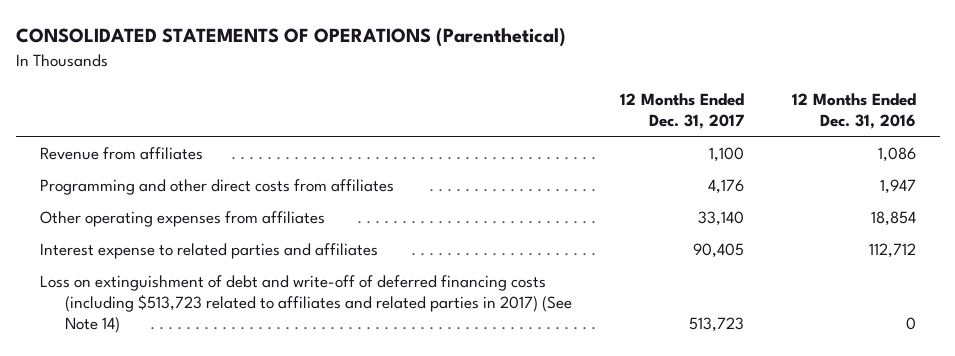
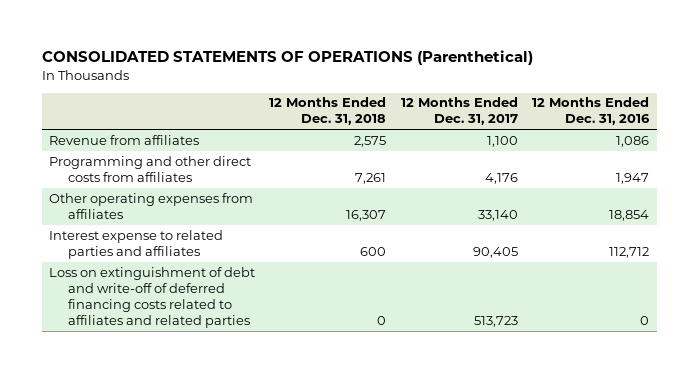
none -> [269,97,387,126] 12 Months Ended Dec. 31, 2018
[39,274,573,334] Loss on extinguishment of debt and write-off of deferred financing costs (including $513,723 related to affiliates and related parties in 2017) (See Note 14) -> [48,266,255,328] Loss on extinguishment of debt and write-off of deferred financing costs related to affiliates and related parties

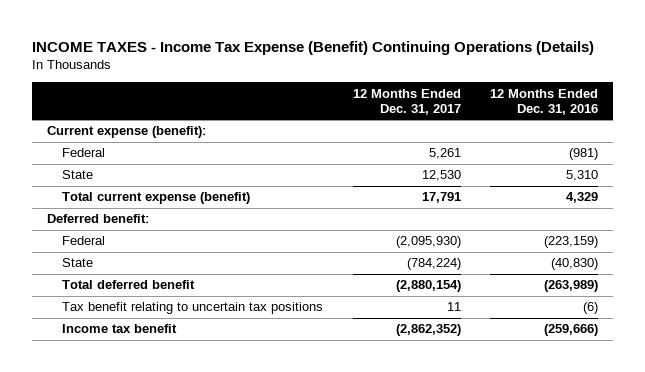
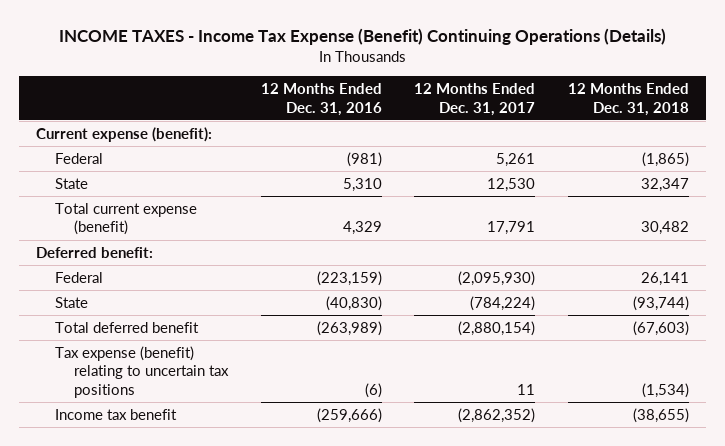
none -> [568,82,690,116] 12 Months Ended Dec. 31, 2018
[61,302,323,315] Tax benefit relating to uncertain tax positions -> [54,345,229,399] Tax expense (benefit) relating to uncertain tax positions

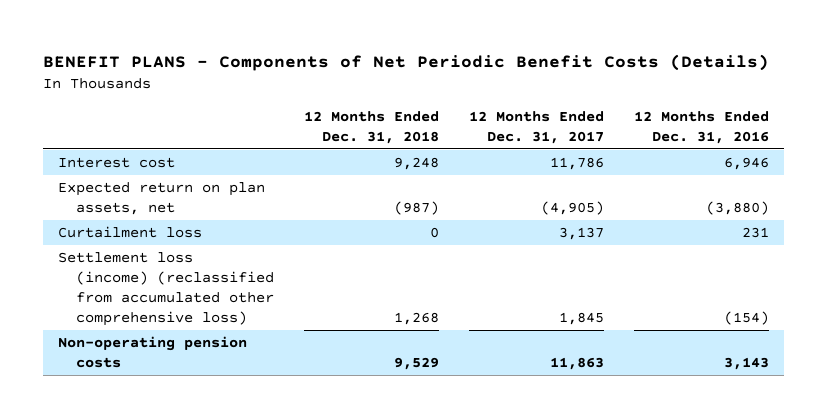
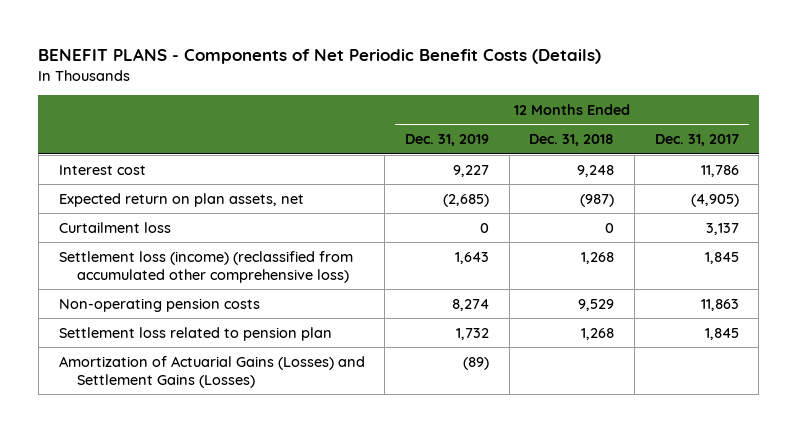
[634,110,770,144] 12 Months Ended Dec. 31, 2016 -> none
none -> [404,134,489,147] Dec. 31, 2019
none -> [58,326,332,341] Settlement loss related to pension plan
none -> [58,355,365,388] Amortization of Actuarial Gains (Losses) and Settlement Gains (Losses)

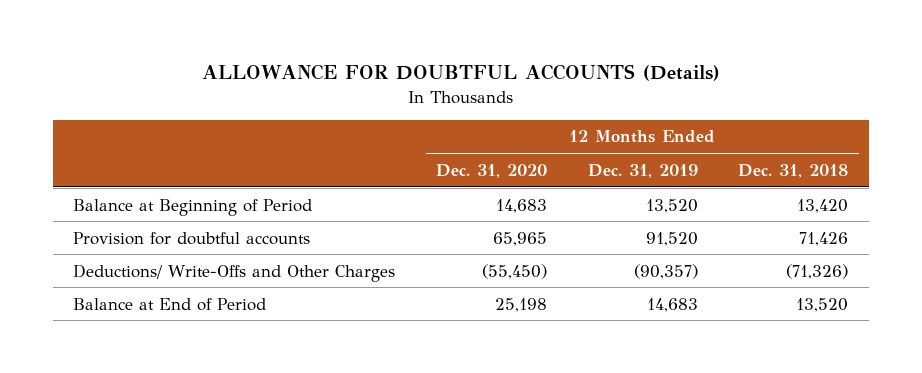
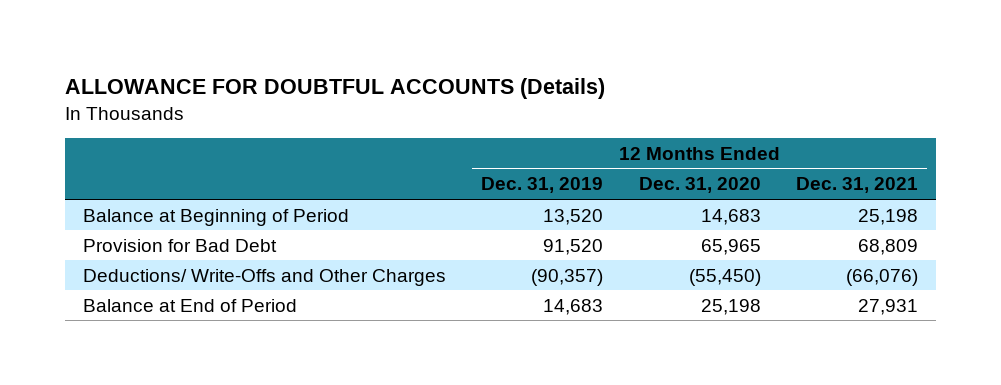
[738,163,849,178] Dec. 31, 2018 -> none
none -> [796,177,919,194] Dec. 31, 2021
[73,231,311,245] Provision for doubtful accounts -> [82,238,277,252] Provision for Bad Debt

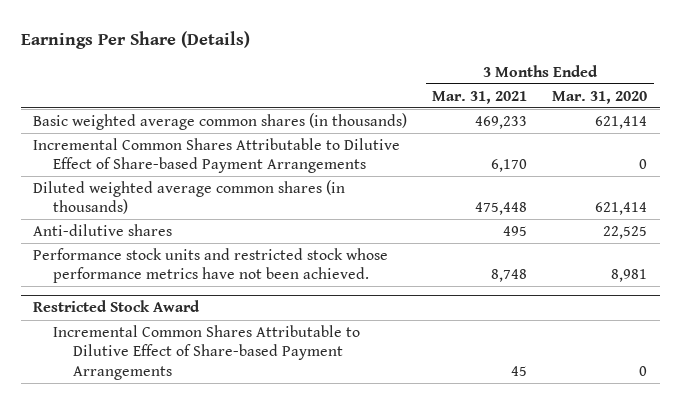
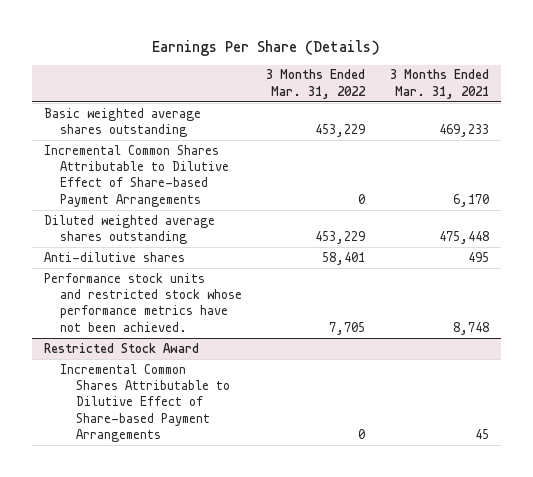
[552,90,648,104] Mar. 31, 2020 -> none
none -> [266,69,367,99] 3 Months Ended Mar. 31, 2022
[33,112,408,130] Basic weighted average common shares (in thousands) -> [43,107,201,138] Basic weighted average shares outstanding
[33,179,346,215] Diluted weighted average common shares (in thousands) -> [43,214,215,245] Diluted weighted average shares outstanding

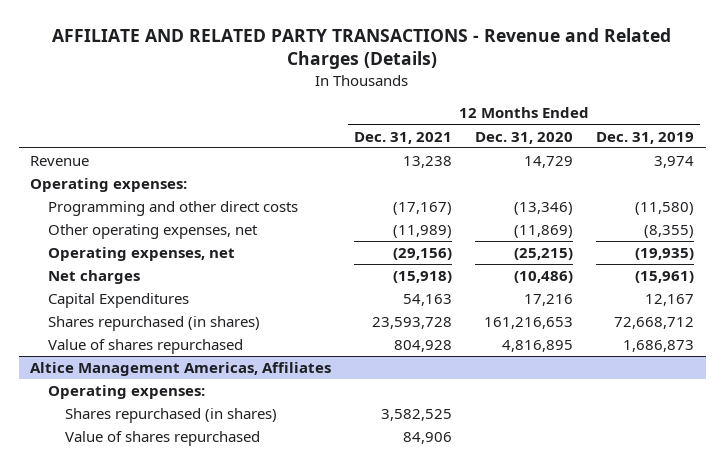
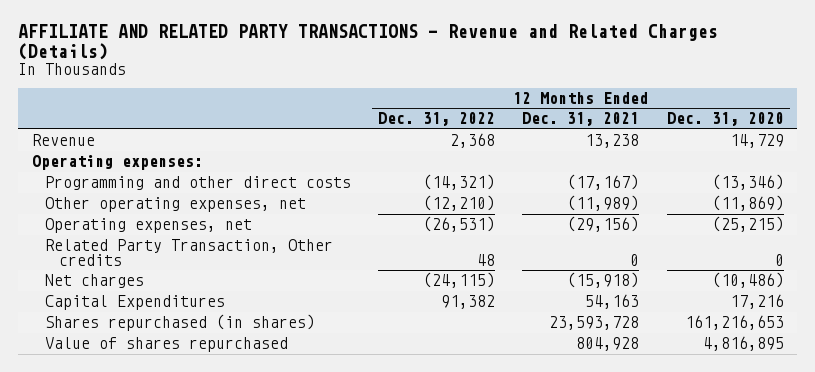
[596,131,695,144] Dec. 31, 2019 -> none
none -> [378,112,496,127] Dec. 31, 2022
none -> [45,239,334,266] Related Party Transaction, Other credits
[30,362,332,377] Altice Management Americas, Affiliates -> none
[47,385,205,400] Operating expenses: -> none
[65,408,278,424] Shares repurchased (in shares) -> none
[65,431,261,447] Value of shares repurchased -> none

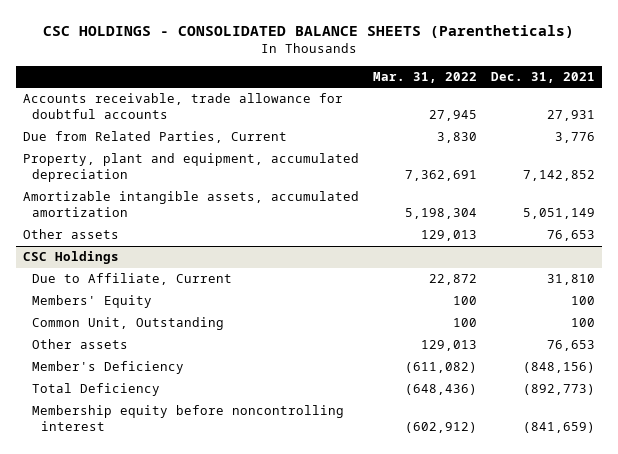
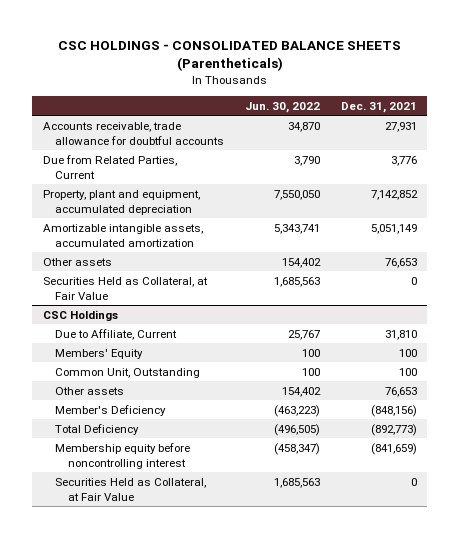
[372,72,477,84] Mar. 31, 2022 -> none
none -> [245,101,321,113] Jun. 30, 2022
none -> [42,276,208,300] Securities Held as Collateral, at Fair Value
none -> [55,477,207,501] Securities Held as Collateral, at Fair Value

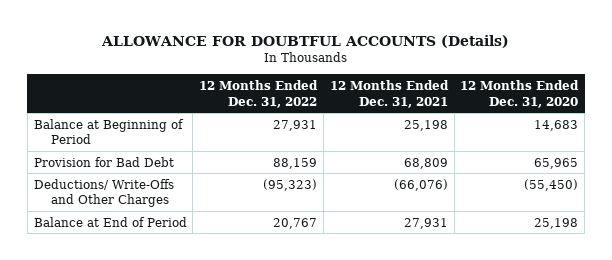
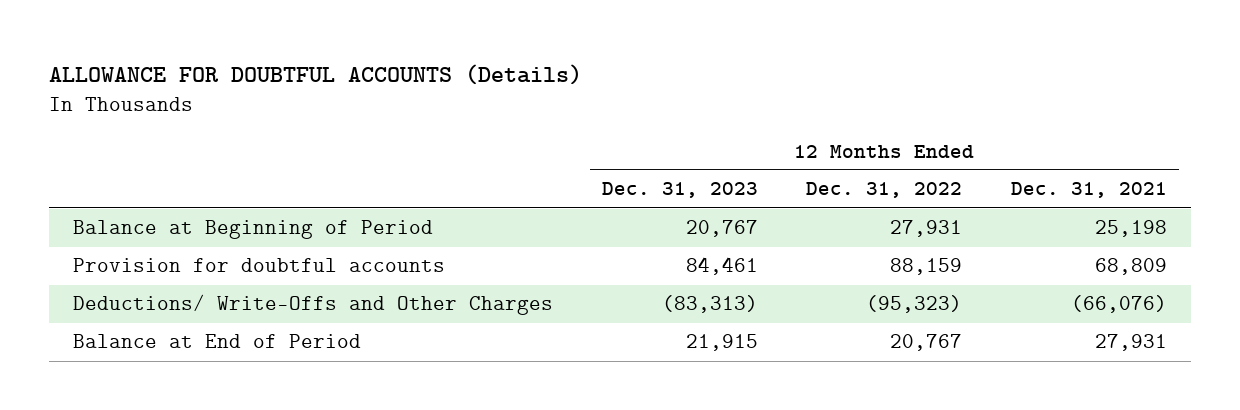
[460,80,580,108] 12 Months Ended Dec. 31, 2020 -> none
none -> [601,182,758,199] Dec. 31, 2023
[33,156,174,167] Provision for Bad Debt -> [73,258,446,273] Provision for doubtful accounts

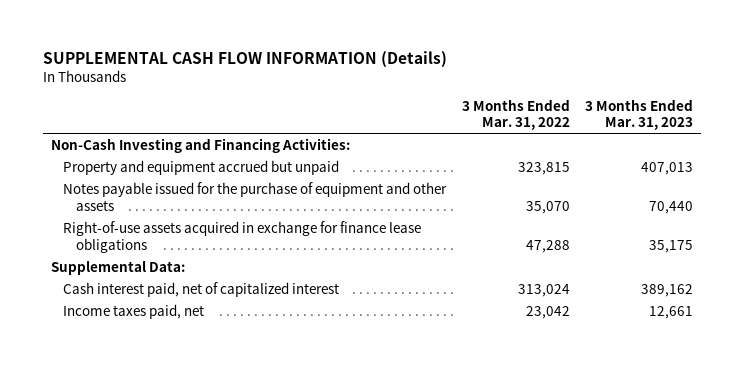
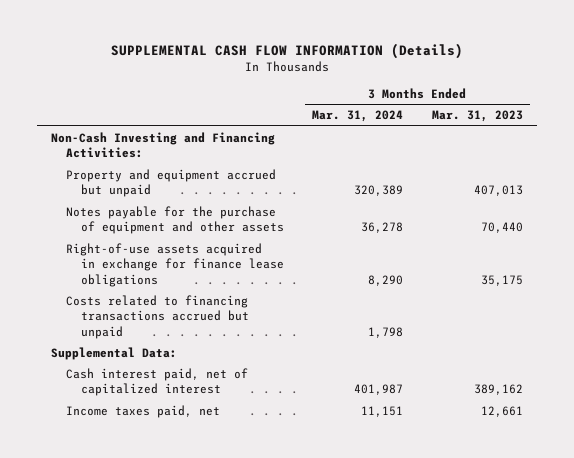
[461,98,570,131] 3 Months Ended Mar. 31, 2022 -> none
none -> [312,110,404,123] Mar. 31, 2024
[63,181,448,211] Notes payable issued for the purchase of equipment and other assets -> [65,205,284,235] Notes payable for the purchase of equipment and other assets
none -> [65,294,249,339] Costs related to financing transactions accrued but unpaid

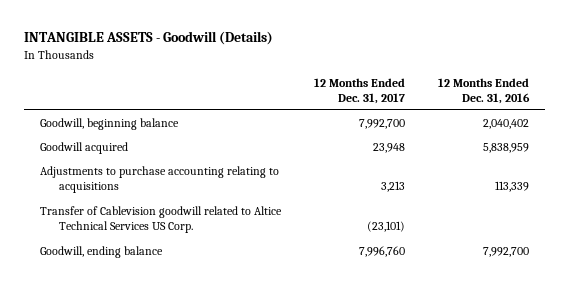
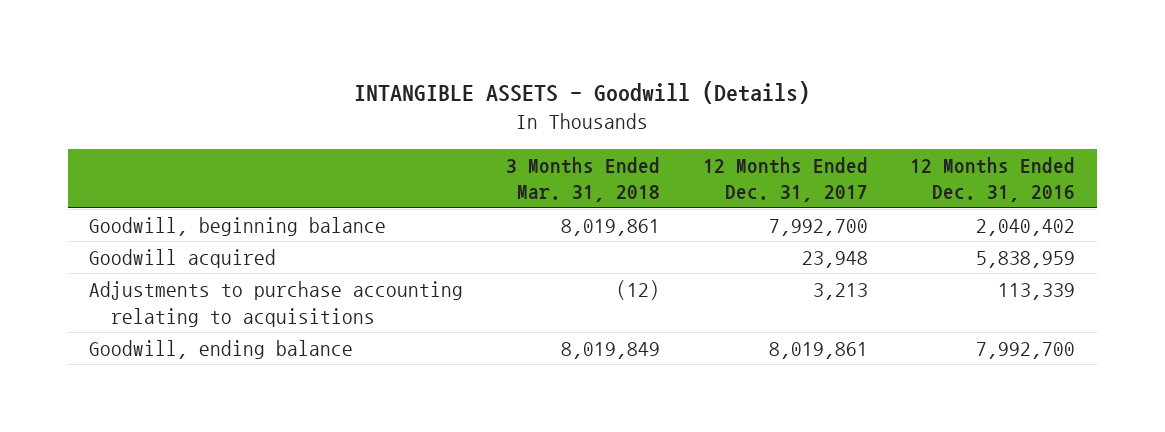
none -> [505,156,660,203] 3 Months Ended Mar. 31, 2018
[40,206,283,234] Transfer of Cablevision goodwill related to Altice Technical Services US Corp. -> none
[359,246,406,258] 7,996,760 -> [768,341,868,359] 8,019,861

